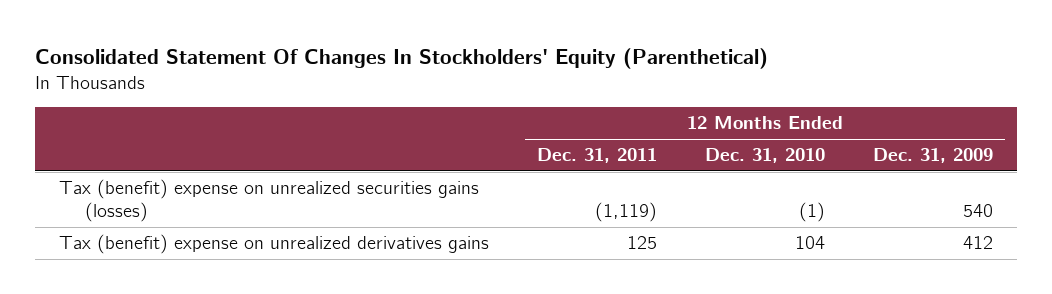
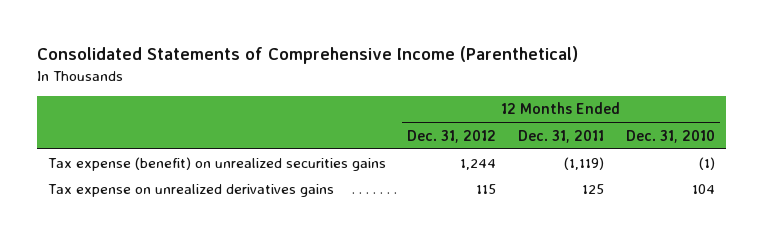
[35,47,769,69] Consolidated Statement Of Changes In Stockholders' Equity (Parenthetical) -> [36,46,578,65] Consolidated Statements of Comprehensive Income (Parenthetical)
[872,148,993,164] Dec. 31, 2009 -> none
none -> [407,129,497,143] Dec. 31, 2012
[59,179,480,223] Tax (benefit) expense on unrealized securities gains (losses) -> [47,157,386,172] Tax expense (benefit) on unrealized securities gains
[59,234,490,255] Tax (benefit) expense on unrealized derivatives gains -> [47,184,334,198] Tax expense on unrealized derivatives gains

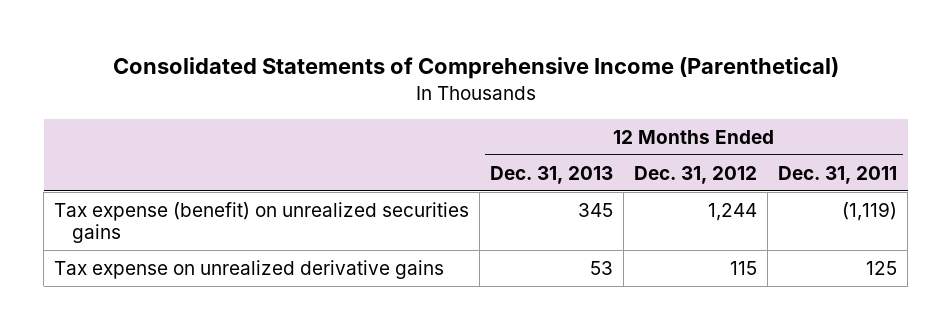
[625,129,715,143] Dec. 31, 2010 -> none
none -> [490,165,614,184] Dec. 31, 2013
[47,184,334,198] Tax expense on unrealized derivatives gains -> [54,259,445,279] Tax expense on unrealized derivative gains

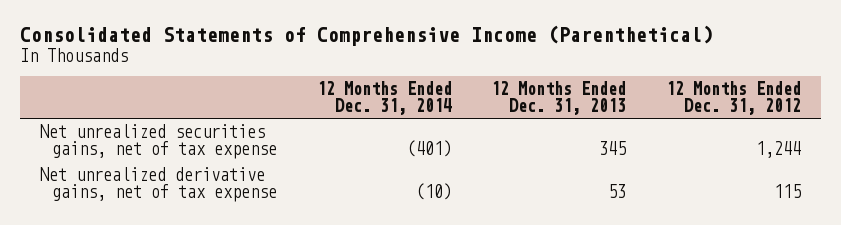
[778,165,898,184] Dec. 31, 2011 -> none
none -> [316,81,452,116] 12 Months Ended Dec. 31, 2014
[54,201,470,244] Tax expense (benefit) on unrealized securities gains -> [40,124,277,160] Net unrealized securities gains, net of tax expense
[54,259,445,279] Tax expense on unrealized derivative gains -> [40,167,277,203] Net unrealized derivative gains, net of tax expense

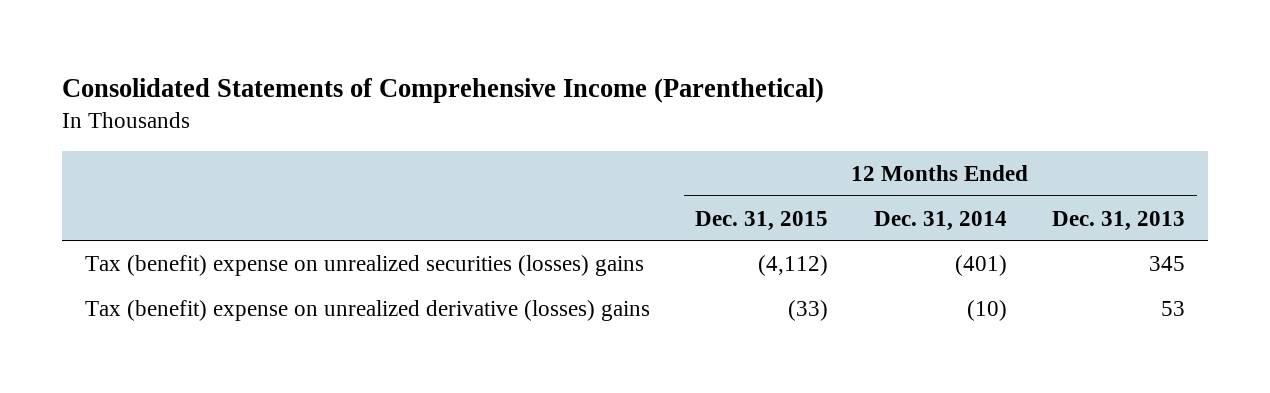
[666,81,802,116] 12 Months Ended Dec. 31, 2012 -> none
none -> [695,210,829,231] Dec. 31, 2015
[40,124,277,160] Net unrealized securities gains, net of tax expense -> [84,254,644,276] Tax (benefit) expense on unrealized securities (losses) gains
[40,167,277,203] Net unrealized derivative gains, net of tax expense -> [84,299,650,321] Tax (benefit) expense on unrealized derivative (losses) gains

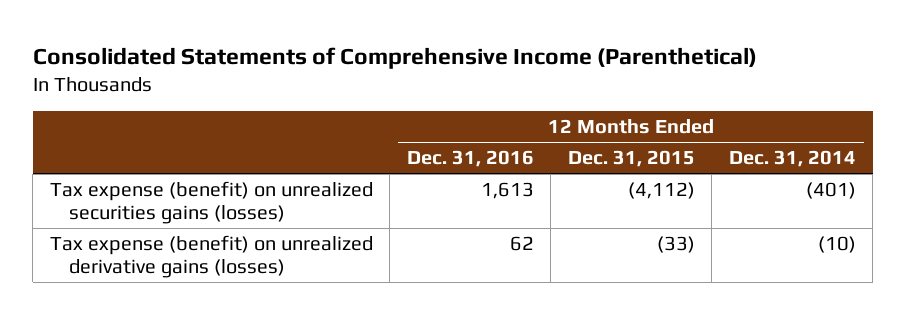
[1052,210,1186,231] Dec. 31, 2013 -> none
none -> [406,150,534,168] Dec. 31, 2016
[84,254,644,276] Tax (benefit) expense on unrealized securities (losses) gains -> [49,181,373,225] Tax expense (benefit) on unrealized securities gains (losses)
[84,299,650,321] Tax (benefit) expense on unrealized derivative (losses) gains -> [49,235,373,279] Tax expense (benefit) on unrealized derivative gains (losses)

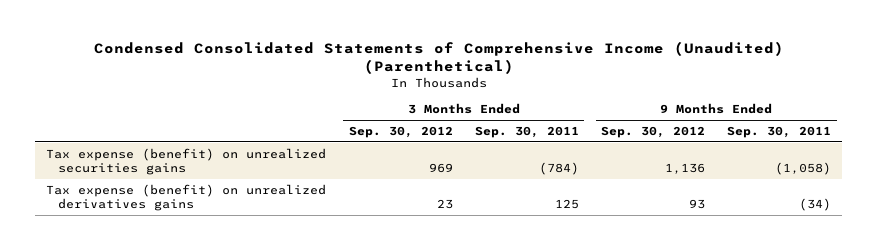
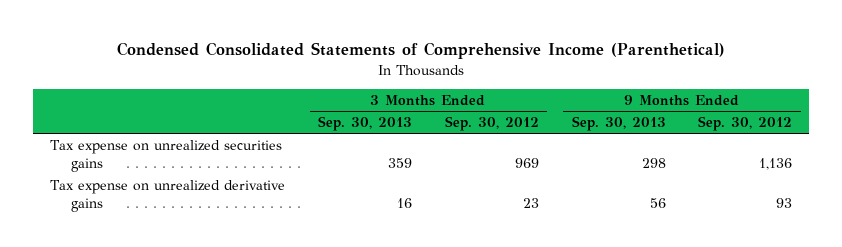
[93,41,784,75] Condensed Consolidated Statements of Comprehensive Income (Unaudited) (Parenthetical) -> [117,42,726,60] Condensed Consolidated Statements of Comprehensive Income (Parenthetical)
[474,125,579,138] Sep. 30, 2011 -> none
[727,125,832,138] Sep. 30, 2011 -> none
none -> [317,116,412,132] Sep. 30, 2013
none -> [571,116,666,132] Sep. 30, 2013
[46,147,327,175] Tax expense (benefit) on unrealized securities gains -> [49,140,282,172] Tax expense on unrealized securities gains
[46,183,327,211] Tax expense (benefit) on unrealized derivatives gains -> [49,180,285,212] Tax expense on unrealized derivative gains

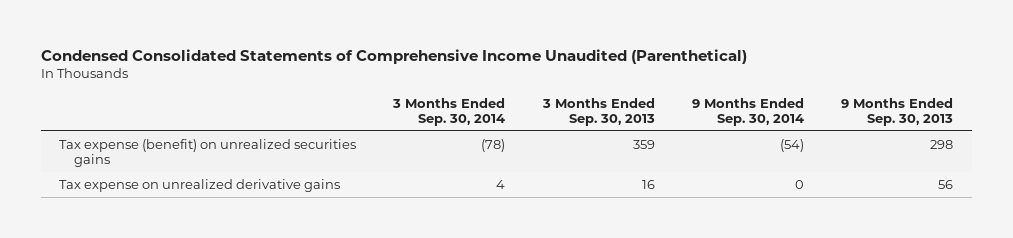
[117,42,726,60] Condensed Consolidated Statements of Comprehensive Income (Parenthetical) -> [40,48,747,64] Condensed Consolidated Statements of Comprehensive Income Unaudited (Parenthetical)
[444,116,539,132] Sep. 30, 2012 -> none
[698,116,793,132] Sep. 30, 2012 -> none
none -> [392,97,506,126] 3 Months Ended Sep. 30, 2014
none -> [692,97,805,126] 9 Months Ended Sep. 30, 2014
[49,140,282,172] Tax expense on unrealized securities gains -> [59,138,357,168] Tax expense (benefit) on unrealized securities gains

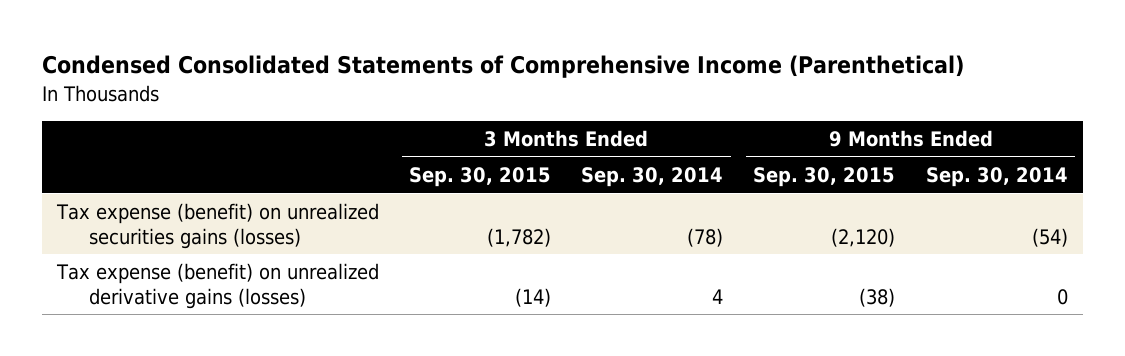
[40,48,747,64] Condensed Consolidated Statements of Comprehensive Income Unaudited (Parenthetical) -> [42,55,965,79] Condensed Consolidated Statements of Comprehensive Income (Parenthetical)
[541,97,655,126] 3 Months Ended Sep. 30, 2013 -> none
[841,97,954,126] 9 Months Ended Sep. 30, 2013 -> none
none -> [409,167,552,188] Sep. 30, 2015
none -> [753,167,896,188] Sep. 30, 2015
[59,138,357,168] Tax expense (benefit) on unrealized securities gains -> [56,203,380,249] Tax expense (benefit) on unrealized securities gains (losses)
[59,178,341,192] Tax expense on unrealized derivative gains -> [56,263,380,309] Tax expense (benefit) on unrealized derivative gains (losses)

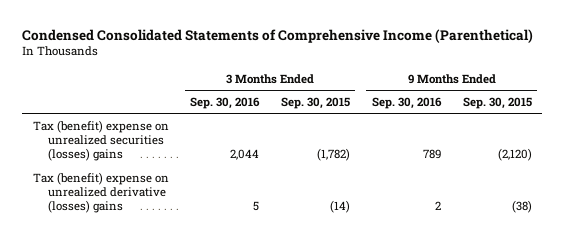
[581,167,724,188] Sep. 30, 2014 -> none
[925,167,1068,188] Sep. 30, 2014 -> none
none -> [190,96,261,109] Sep. 30, 2016
none -> [371,96,442,109] Sep. 30, 2016
[56,203,380,249] Tax expense (benefit) on unrealized securities gains (losses) -> [32,119,169,162] Tax (benefit) expense on unrealized securities (losses) gains
[56,263,380,309] Tax expense (benefit) on unrealized derivative gains (losses) -> [32,171,169,214] Tax (benefit) expense on unrealized derivative (losses) gains

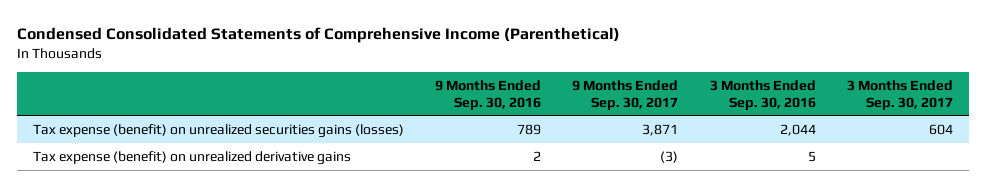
[281,96,351,109] Sep. 30, 2015 -> none
[462,96,532,109] Sep. 30, 2015 -> none
none -> [572,79,679,110] 9 Months Ended Sep. 30, 2017
none -> [847,79,954,110] 3 Months Ended Sep. 30, 2017
[32,119,169,162] Tax (benefit) expense on unrealized securities (losses) gains -> [32,123,404,138] Tax expense (benefit) on unrealized securities gains (losses)
[32,171,169,214] Tax (benefit) expense on unrealized derivative (losses) gains -> [32,150,351,165] Tax expense (benefit) on unrealized derivative gains

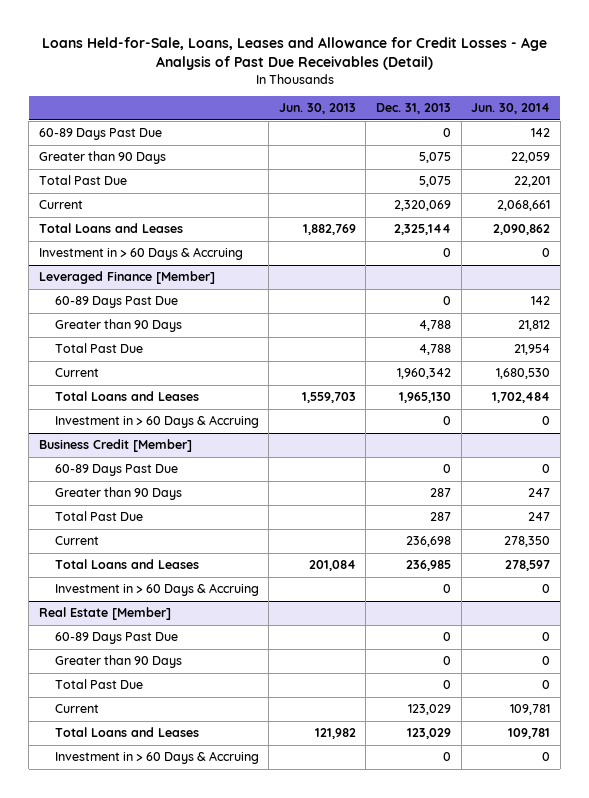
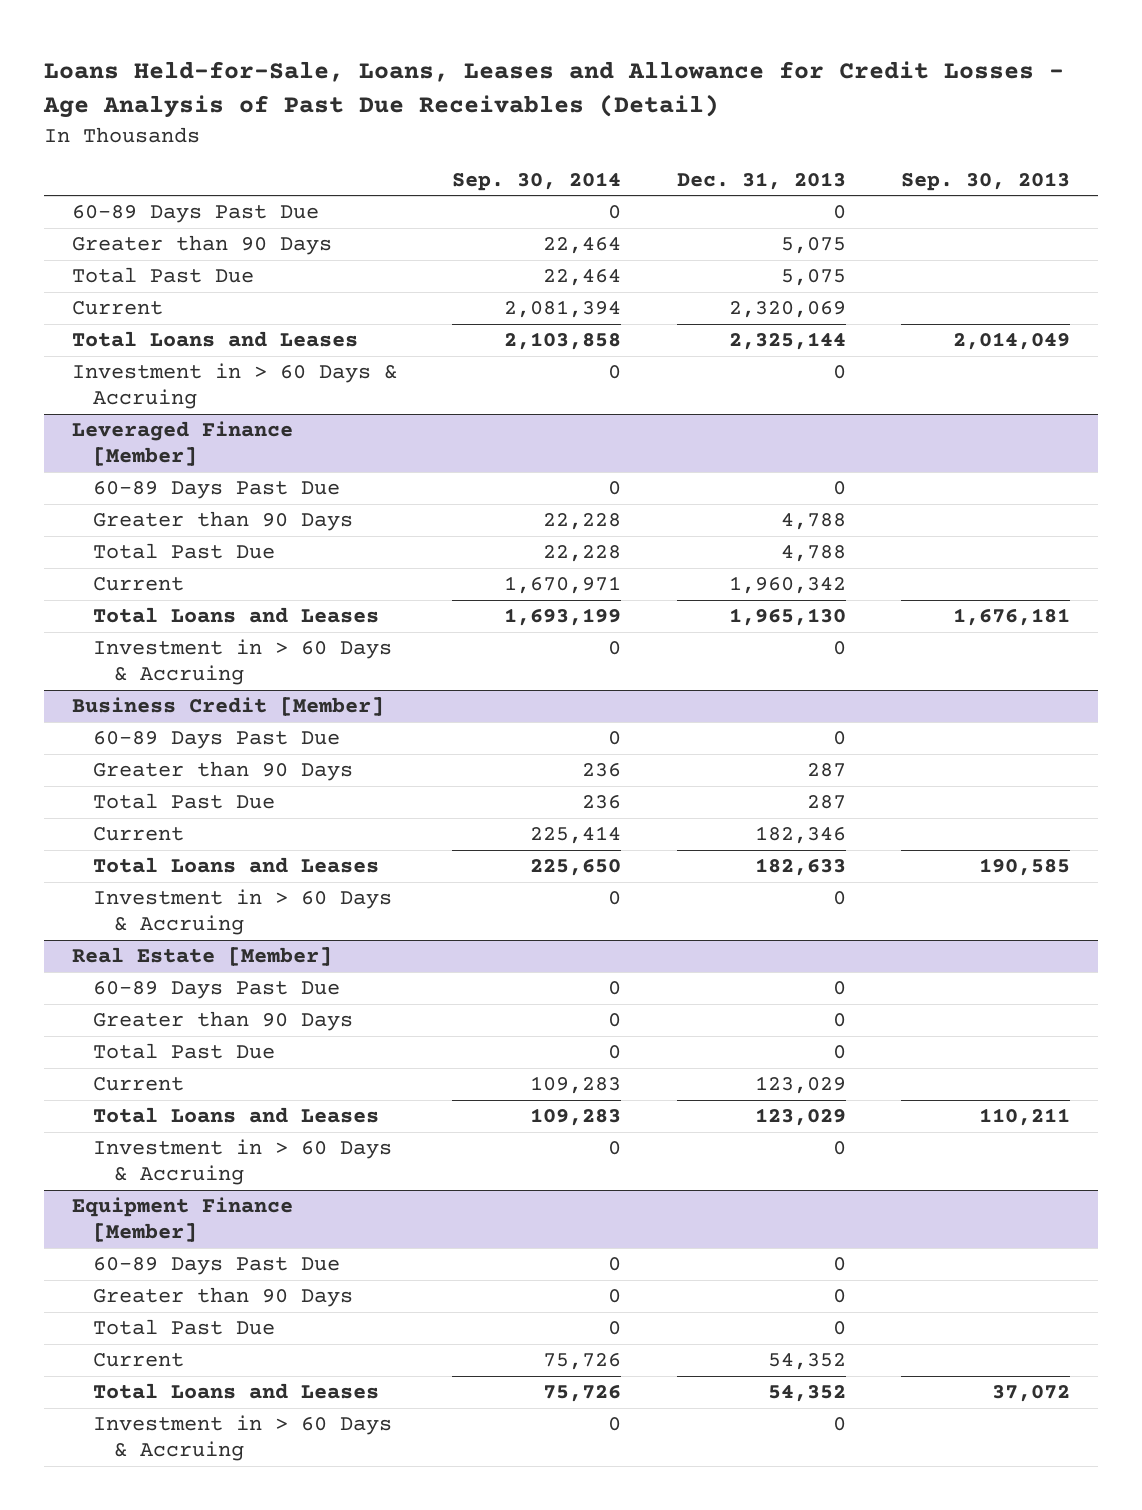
[278,103,356,115] Jun. 30, 2013 -> none
[471,103,551,115] Jun. 30, 2014 -> none
none -> [452,171,622,191] Sep. 30, 2014
none -> [900,171,1070,191] Sep. 30, 2013
[405,536,451,548] 236,698 -> [754,826,846,845] 182,346
[405,560,451,572] 236,985 -> [754,858,846,877] 182,633
none -> [71,1197,293,1243] Equipment Finance [Member]
none -> [92,1257,340,1276] 60-89 Days Past Due
none -> [92,1287,353,1308] Greater than 90 Days
none -> [92,1319,275,1336] Total Past Due
none -> [92,1353,184,1368] Current
none -> [92,1383,379,1400] Total Loans and Leases
none -> [92,1415,392,1462] Investment in > 60 Days & Accruing

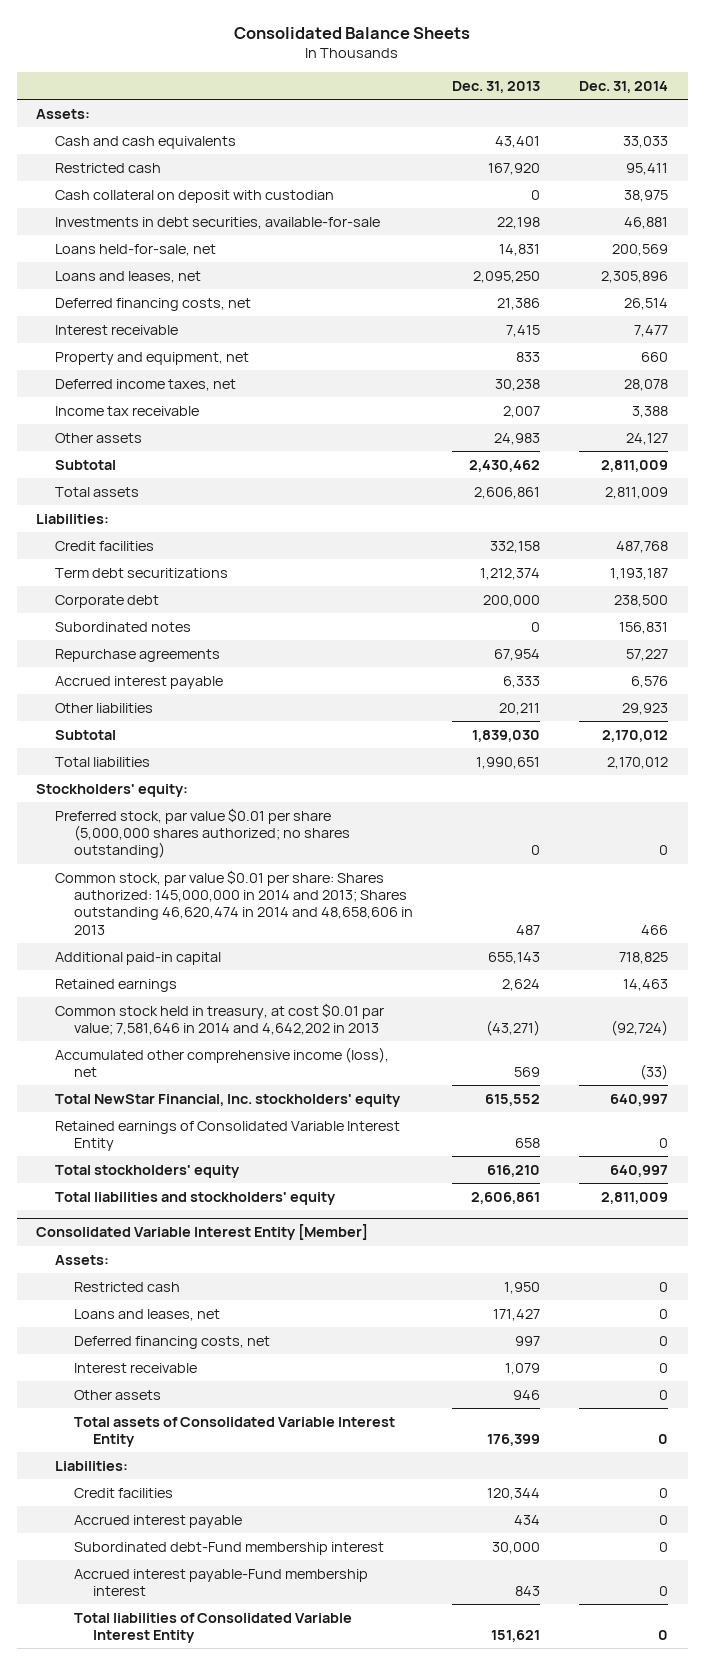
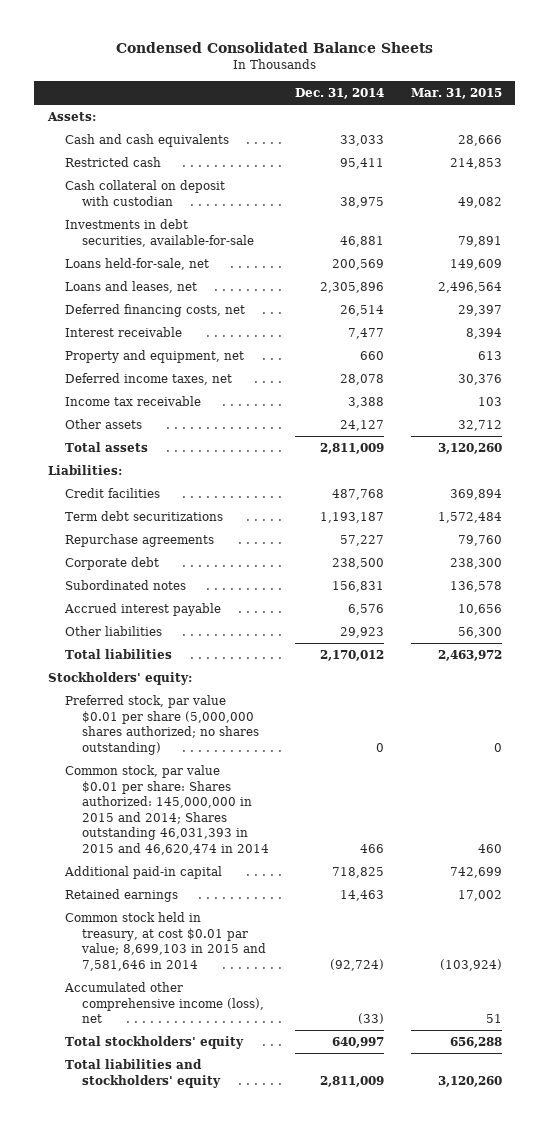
[234,26,471,39] Consolidated Balance Sheets -> [115,41,433,53] Condensed Consolidated Balance Sheets
[452,81,541,94] Dec. 31, 2013 -> none
none -> [410,88,502,100] Mar. 31, 2015
[55,459,117,470] Subtotal -> none
[55,648,221,662] Repurchase agreements -> [64,534,214,548] Repurchase agreements
[55,729,117,740] Subtotal -> none
[55,869,413,935] Common stock, par value $0.01 per share: Shares authorized: 145,000,000 in 2014 and 2013; Shares outstanding 46,620,474 in 2014 and 48,658,606 in 2013 -> [64,765,269,855] Common stock, par value $0.01 per share: Shares authorized: 145,000,000 in 2015 and 2014; Shares outstanding 46,031,393 in 2015 and 46,620,474 in 2014
[55,1002,385,1036] Common stock held in treasury, at cost $0.01 par value; 7,581,646 in 2014 and 4,642,202 in 2013 -> [64,912,266,971] Common stock held in treasury, at cost $0.01 par value; 8,699,103 in 2015 and 7,581,646 in 2014
[55,1093,402,1107] Total NewStar Financial, Inc. stockholders' equity -> none
[55,1120,401,1152] Retained earnings of Consolidated Variable Interest Entity -> none
[36,1224,369,1241] Consolidated Variable Interest Entity [Member] -> none
[55,1254,110,1265] Assets: -> none
[73,1281,180,1292] Restricted cash -> none
[73,1308,220,1321] Loans and leases, net -> none
[73,1335,270,1349] Deferred financing costs, net -> none
[73,1362,197,1373] Interest receivable -> none
[73,1389,161,1400] Other assets -> none
[73,1416,395,1448] Total assets of Consolidated Variable Interest Entity -> none
[55,1460,129,1471] Liabilities: -> none
[73,1487,173,1498] Credit facilities -> none
[73,1514,242,1528] Accrued interest payable -> none
[73,1541,384,1555] Subordinated debt-Fund membership interest -> none
[73,1568,368,1597] Accrued interest payable-Fund membership interest -> none
[73,1612,352,1644] Total liabilities of Consolidated Variable Interest Entity -> none

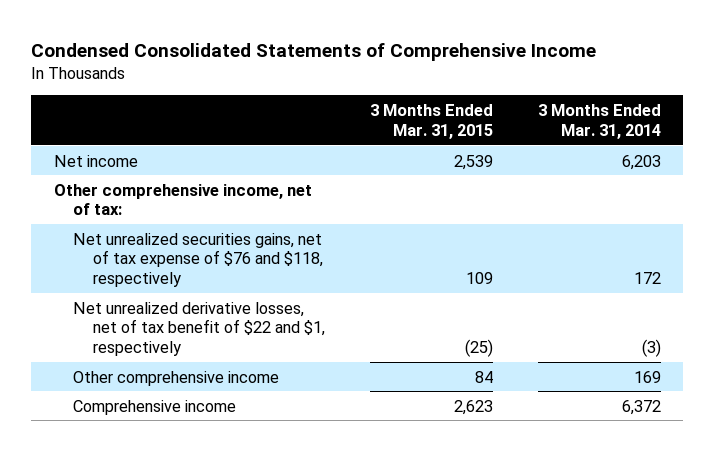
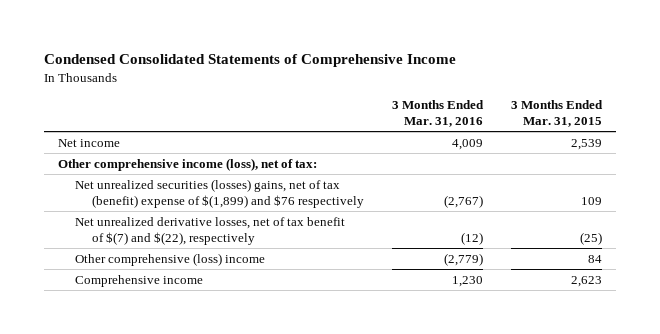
[537,104,661,139] 3 Months Ended Mar. 31, 2014 -> none
none -> [392,100,485,128] 3 Months Ended Mar. 31, 2016
[53,183,312,216] Other comprehensive income, net of tax: -> [58,157,318,171] Other comprehensive income (loss), net of tax:
[73,232,324,287] Net unrealized securities gains, net of tax expense of $76 and $118, respectively -> [75,178,365,208] Net unrealized securities (losses) gains, net of tax (benefit) expense of $(1,899) and $76 respectively
[73,301,326,356] Net unrealized derivative losses, net of tax benefit of $22 and $1, respectively -> [75,216,346,245] Net unrealized derivative losses, net of tax benefit of $(7) and $(22), respectively
[73,370,280,386] Other comprehensive income -> [75,252,266,266] Other comprehensive (loss) income

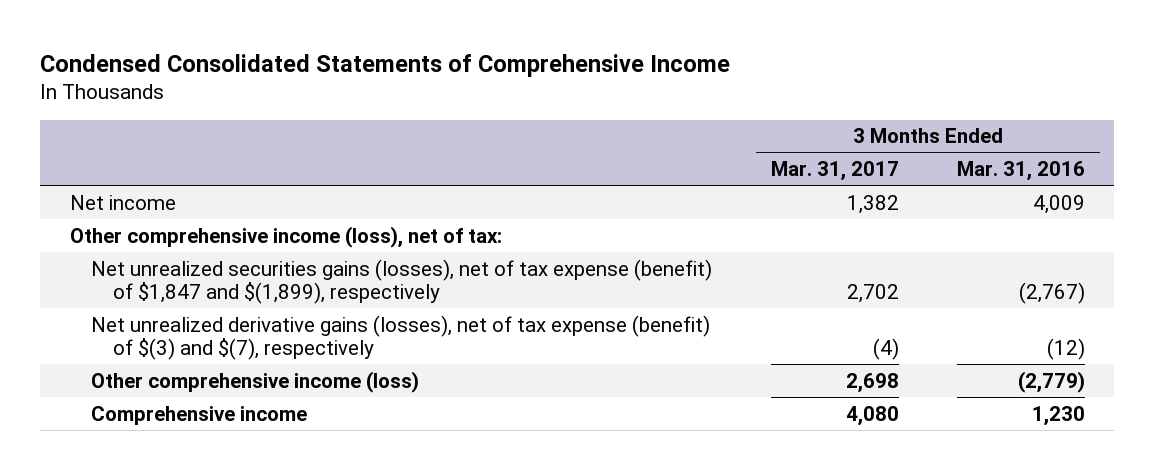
[511,100,604,128] 3 Months Ended Mar. 31, 2015 -> none
none -> [770,160,899,181] Mar. 31, 2017
[75,178,365,208] Net unrealized securities (losses) gains, net of tax (benefit) expense of $(1,899) and $76 respectively -> [91,258,713,305] Net unrealized securities gains (losses), net of tax expense (benefit) of $1,847 and $(1,899), respectively
[75,216,346,245] Net unrealized derivative losses, net of tax benefit of $(7) and $(22), respectively -> [91,314,711,361] Net unrealized derivative gains (losses), net of tax expense (benefit) of $(3) and $(7), respectively
[75,252,266,266] Other comprehensive (loss) income -> [91,370,420,393] Other comprehensive income (loss)

